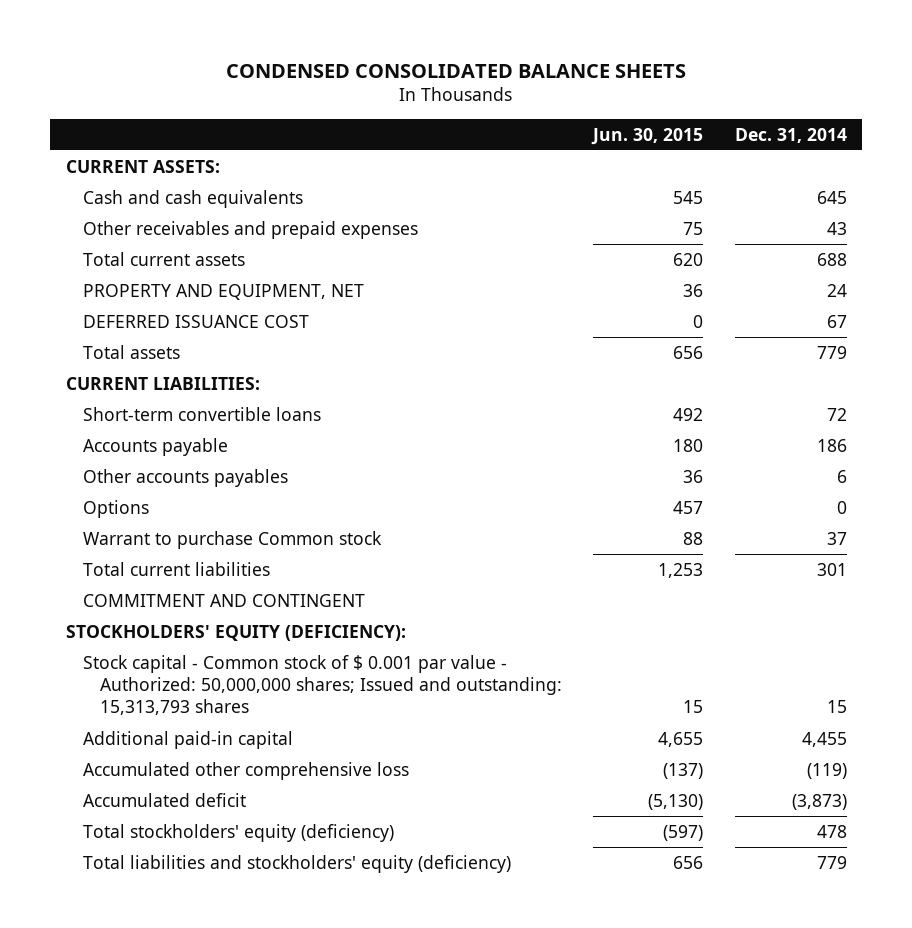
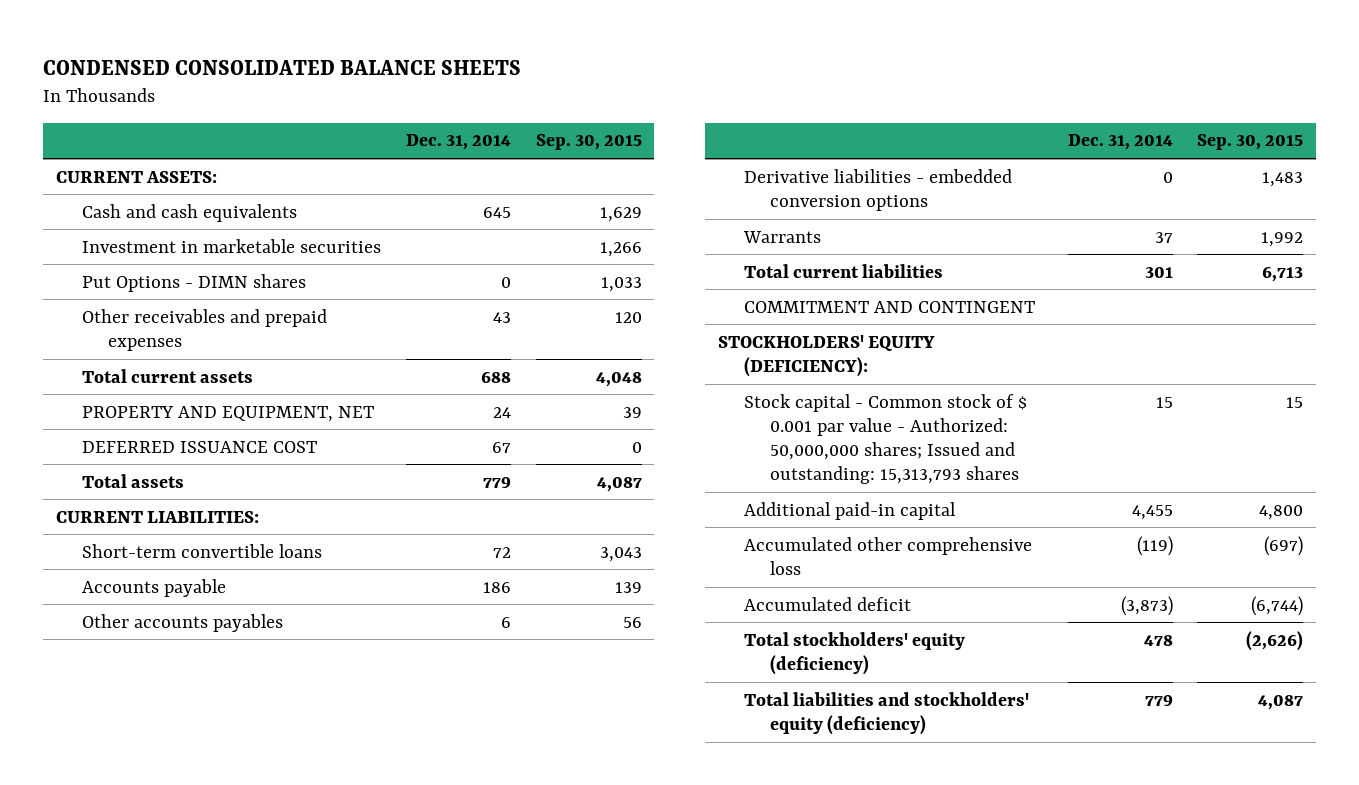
[591,127,704,145] Jun. 30, 2015 -> none
none -> [535,134,642,151] Sep. 30, 2015
none -> [81,238,381,253] Investment in marketable securities
none -> [81,273,306,292] Put Options - DIMN shares
[83,530,383,549] Warrant to purchase Common stock -> none
[83,499,150,518] Options -> [743,168,1012,211] Derivative liabilities - embedded conversion options
none -> [742,230,821,243] Warrants

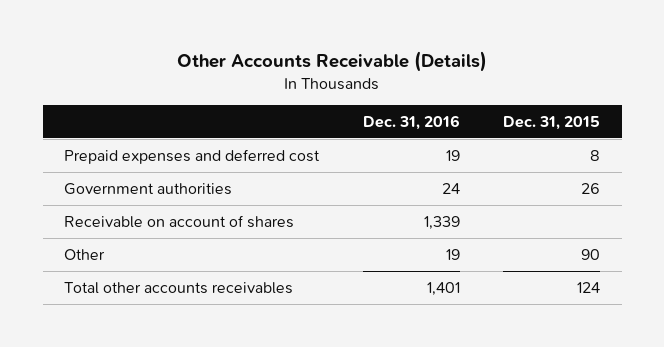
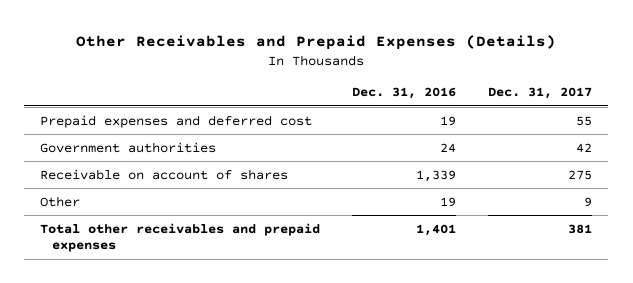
[177,51,488,73] Other Accounts Receivable (Details) -> [76,35,557,51] Other Receivables and Prepaid Expenses (Details)
[502,115,600,130] Dec. 31, 2015 -> none
none -> [488,87,593,100] Dec. 31, 2017
[64,281,294,294] Total other accounts receivables -> [40,222,321,253] Total other receivables and prepaid expenses

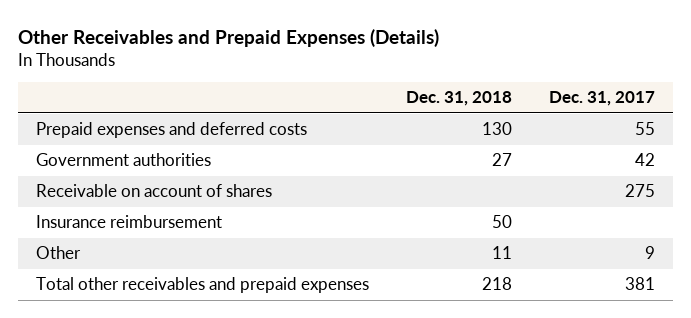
[352,87,457,100] Dec. 31, 2016 -> none
none -> [405,91,512,107] Dec. 31, 2018
[40,114,313,128] Prepaid expenses and deferred cost -> [36,122,308,139] Prepaid expenses and deferred costs
none -> [36,215,223,229] Insurance reimbursement

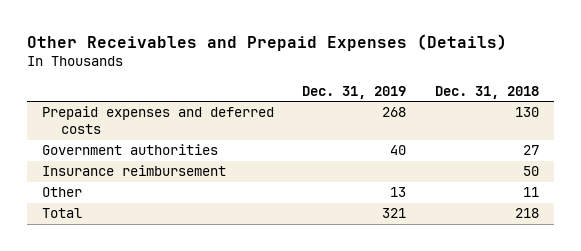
[548,91,655,107] Dec. 31, 2017 -> none
none -> [302,85,407,99] Dec. 31, 2019
[36,184,273,198] Receivable on account of shares -> none
[36,277,370,294] Total other receivables and prepaid expenses -> [41,208,82,219] Total

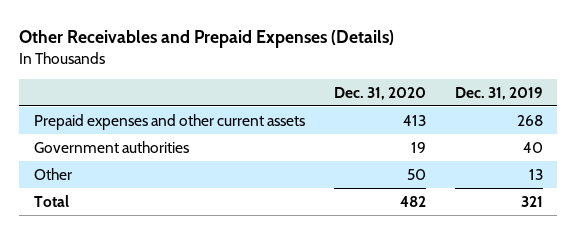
[435,85,540,99] Dec. 31, 2018 -> none
none -> [333,86,426,100] Dec. 31, 2020
[41,106,274,135] Prepaid expenses and deferred costs -> [33,113,305,130] Prepaid expenses and other current assets
[41,165,226,177] Insurance reimbursement -> none

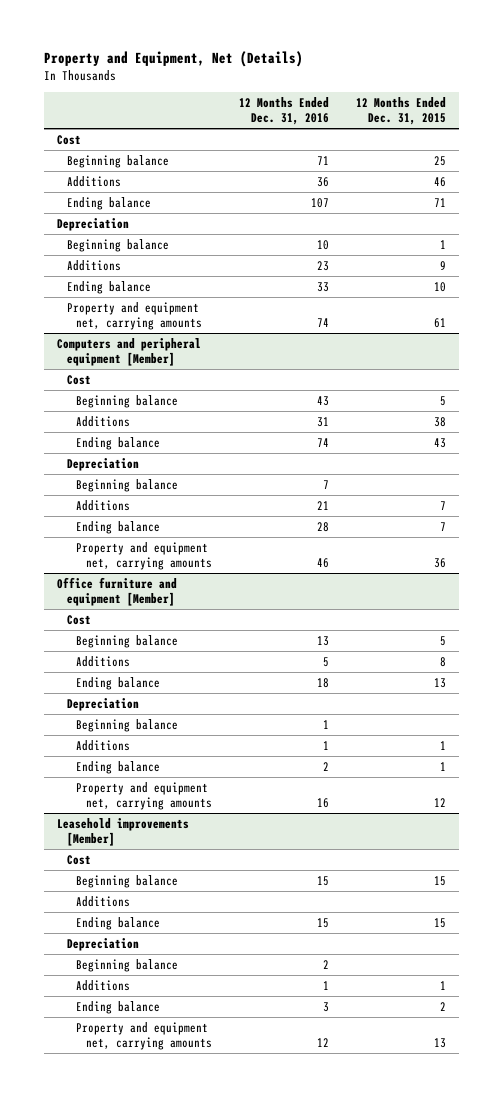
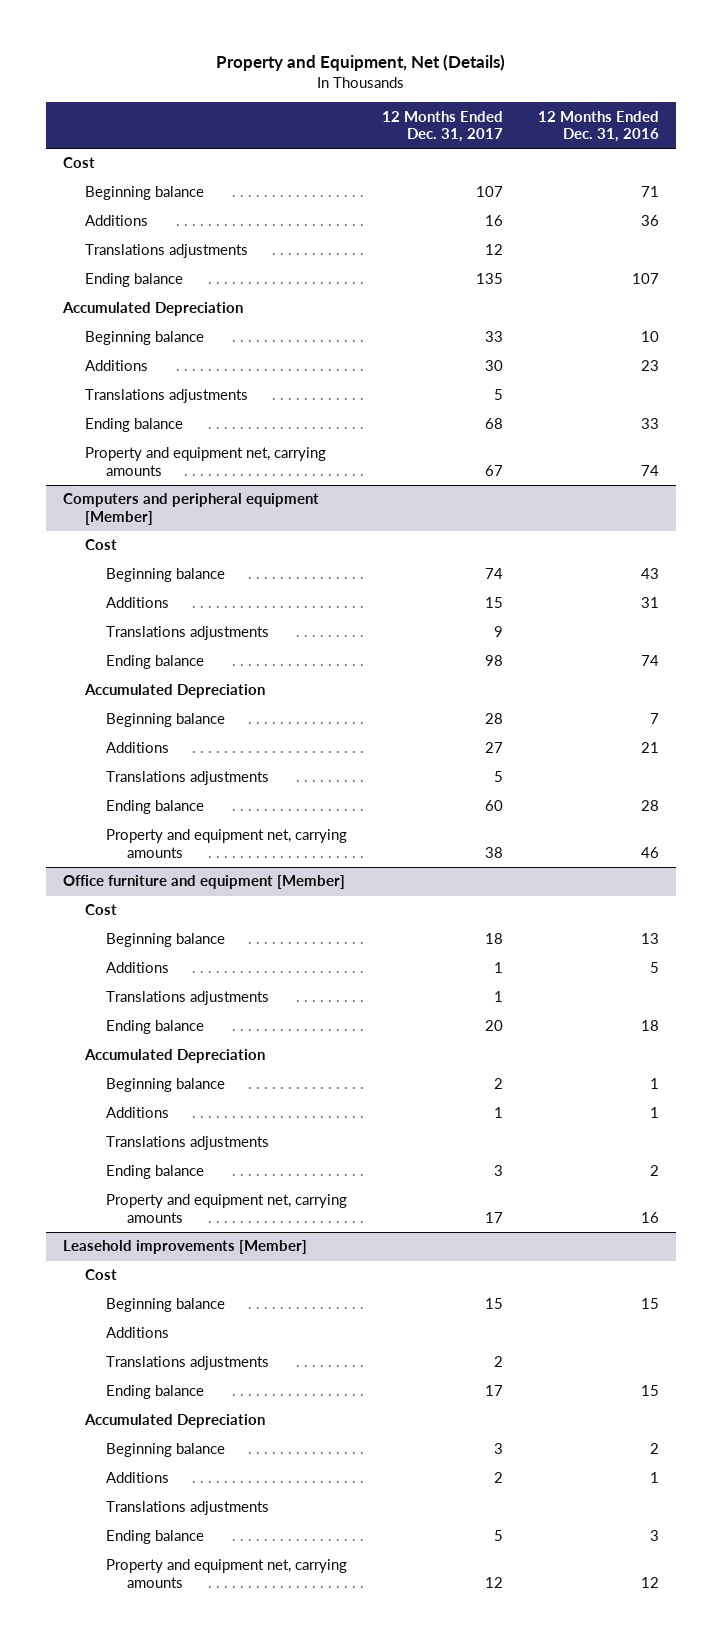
[355,96,446,126] 12 Months Ended Dec. 31, 2015 -> none
none -> [381,110,503,143] 12 Months Ended Dec. 31, 2017
none -> [84,244,248,259] Translations adjustments
[57,217,130,231] Depreciation -> [62,302,244,317] Accumulated Depreciation
none -> [84,389,248,404] Translations adjustments
none -> [106,626,270,641] Translations adjustments
[66,457,139,471] Depreciation -> [83,684,265,699] Accumulated Depreciation
none -> [106,771,270,786] Translations adjustments
none -> [106,991,270,1006] Translations adjustments
[66,697,139,711] Depreciation -> [83,1049,265,1064] Accumulated Depreciation
none -> [106,1136,270,1151] Translations adjustments
none -> [106,1356,270,1371] Translations adjustments
[66,937,139,951] Depreciation -> [83,1414,265,1429] Accumulated Depreciation
none -> [106,1501,270,1516] Translations adjustments

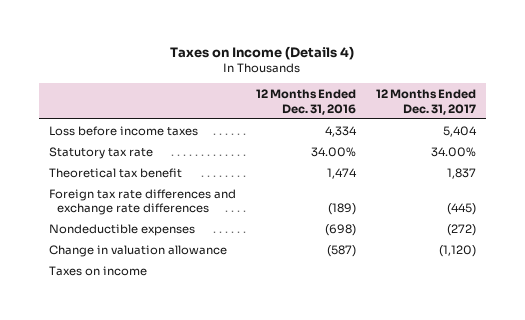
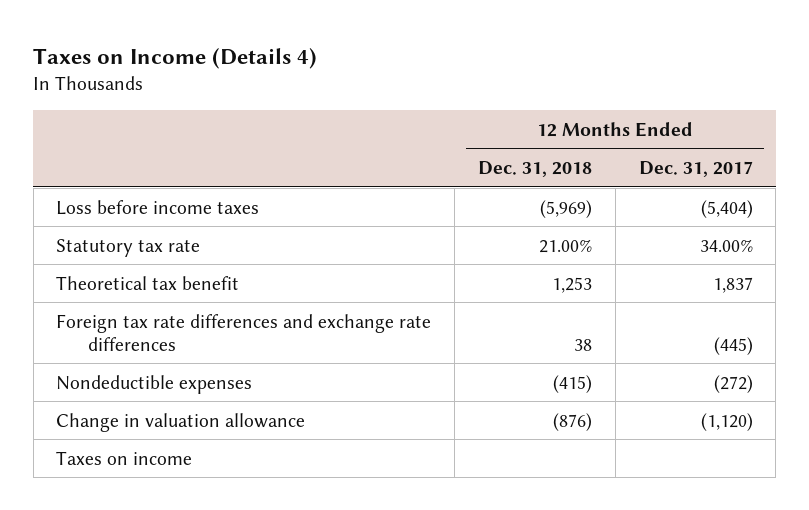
[255,89,356,115] 12 Months Ended Dec. 31, 2016 -> none
none -> [477,160,592,177] Dec. 31, 2018
[442,125,477,137] 5,404 -> [700,199,753,218] (5,404)

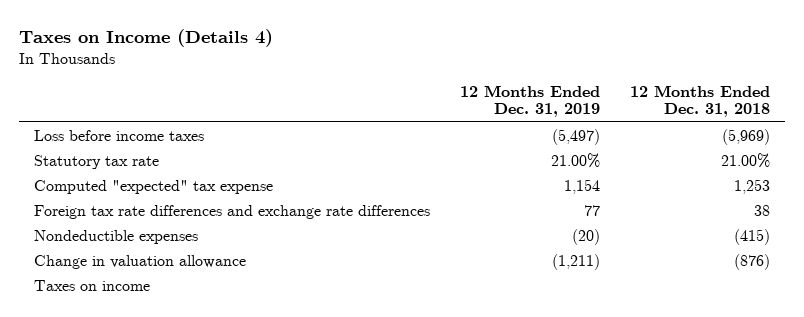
[638,160,753,177] Dec. 31, 2017 -> none
none -> [460,84,601,118] 12 Months Ended Dec. 31, 2019
[56,275,240,290] Theoretical tax benefit -> [34,179,274,194] Computed "expected" tax expense

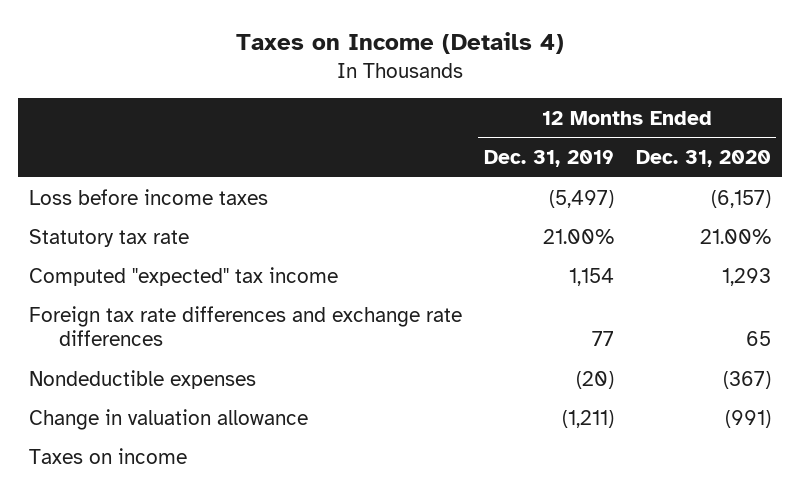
[629,84,770,118] 12 Months Ended Dec. 31, 2018 -> none
none -> [635,150,771,168] Dec. 31, 2020
[34,179,274,194] Computed "expected" tax expense -> [28,266,338,286] Computed "expected" tax income

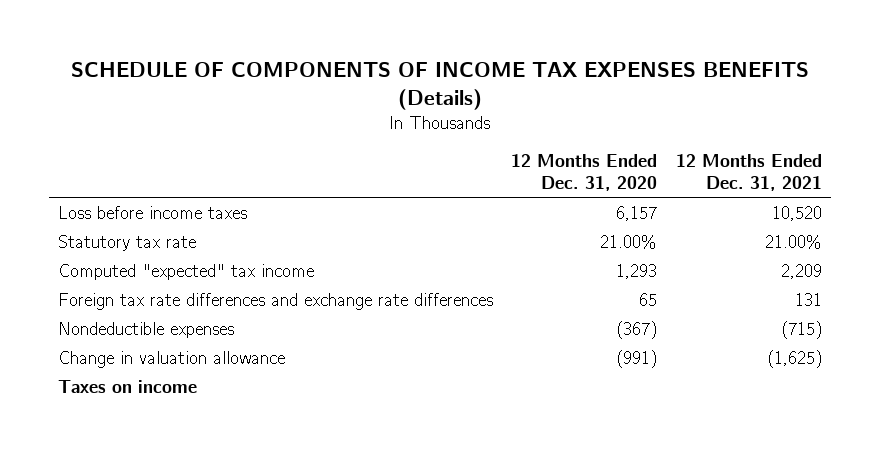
[235,31,564,54] Taxes on Income (Details 4) -> [70,62,809,110] SCHEDULE OF COMPONENTS OF INCOME TAX EXPENSES BENEFITS (Details)
[483,150,614,168] Dec. 31, 2019 -> none
none -> [675,154,822,192] 12 Months Ended Dec. 31, 2021
[710,189,771,208] (6,157) -> [616,206,658,222] 6,157

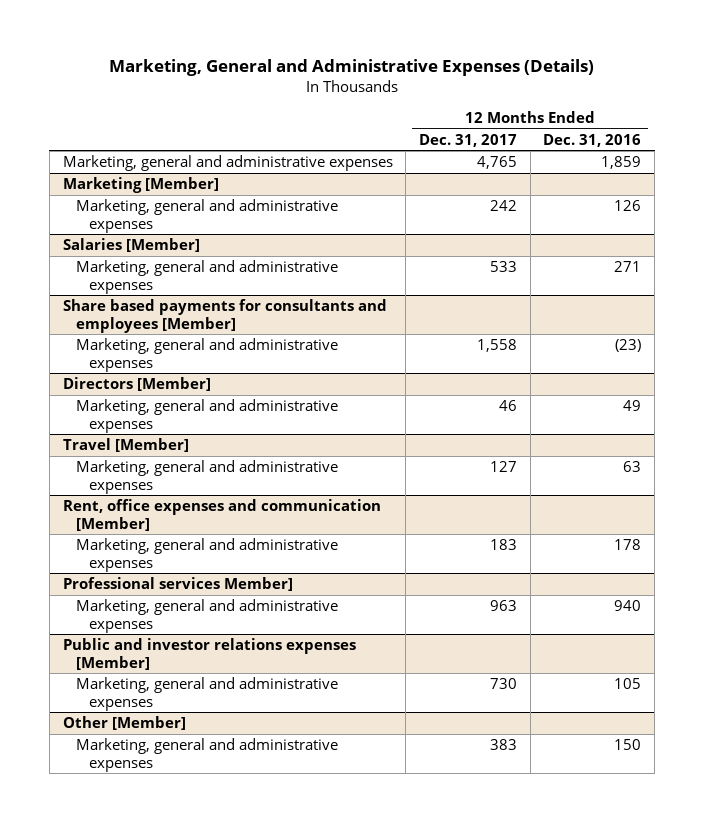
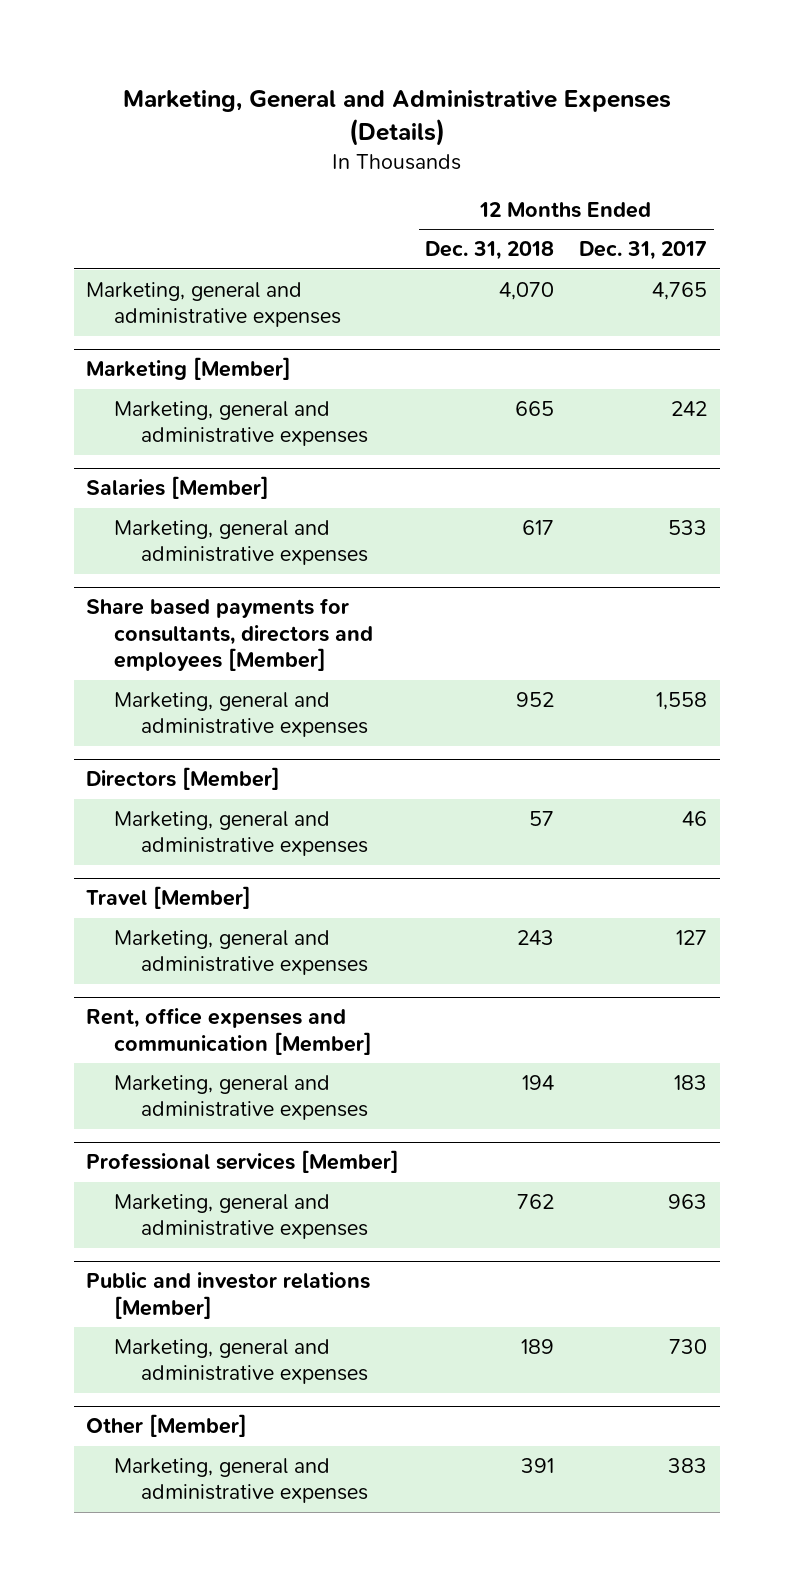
[543,133,642,147] Dec. 31, 2016 -> none
none -> [424,241,554,261] Dec. 31, 2018
[62,299,387,333] Share based payments for consultants and employees [Member] -> [86,598,373,672] Share based payments for consultants, directors and employees [Member]
[62,577,293,592] Professional services Member] -> [86,1150,400,1174] Professional services [Member]
[62,638,356,670] Public and investor relations expenses [Member] -> [86,1272,371,1319] Public and investor relations [Member]

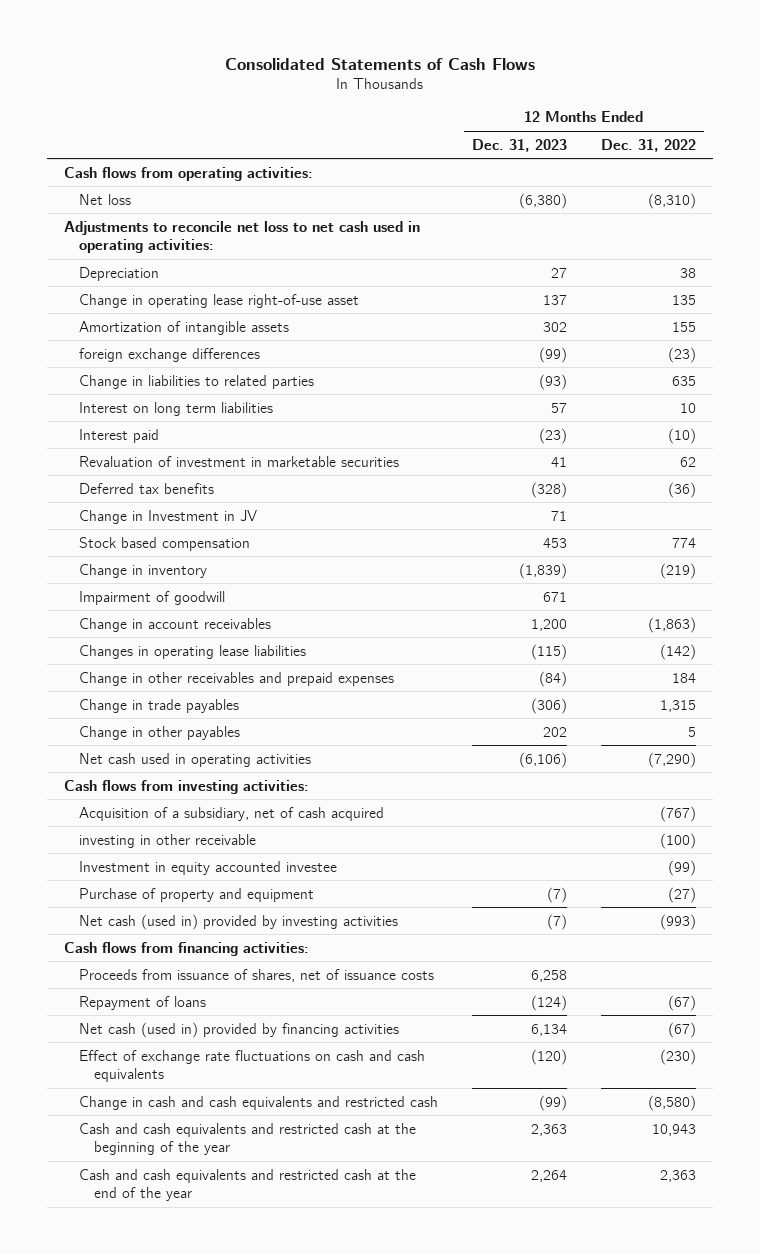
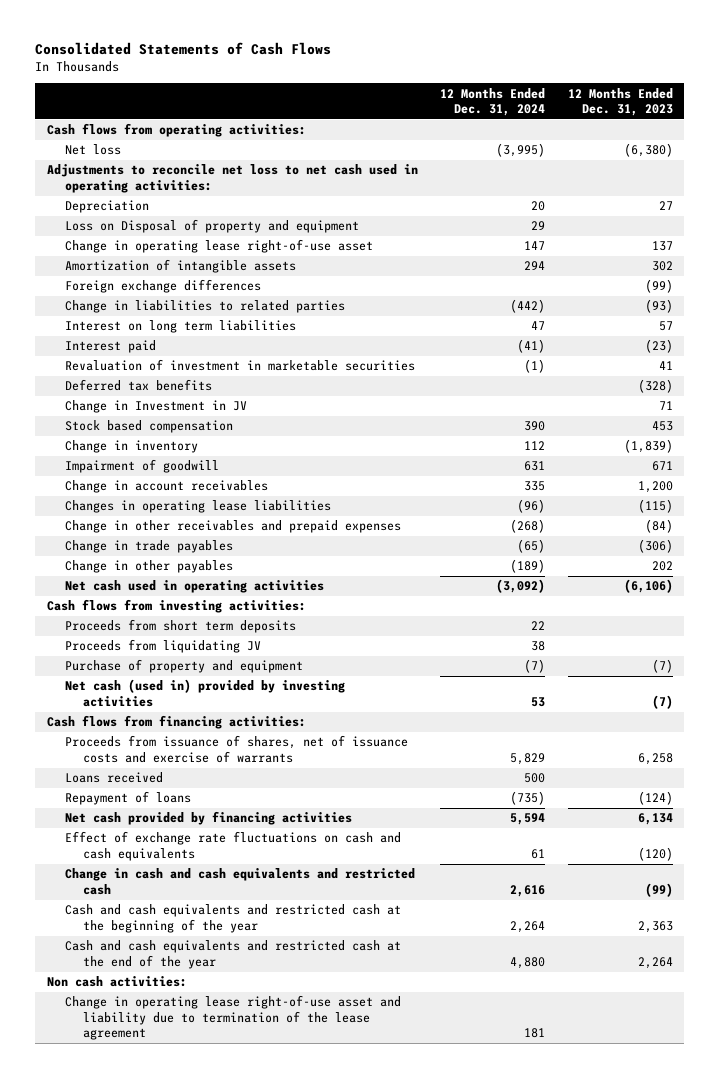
[600,138,696,152] Dec. 31, 2022 -> none
none -> [440,87,546,117] 12 Months Ended Dec. 31, 2024
none -> [64,219,359,234] Loss on Disposal of property and equipment
[79,347,261,362] foreign exchange differences -> [64,279,261,294] Foreign exchange differences
[79,806,385,821] Acquisition of a subsidiary, net of cash acquired -> none
[79,833,257,848] investing in other receivable -> none
[79,860,338,875] Investment in equity accounted investee -> none
none -> [64,619,296,634] Proceeds from short term deposits
none -> [64,639,261,654] Proceeds from liquidating JV
[79,968,435,982] Proceeds from issuance of shares, net of issuance costs -> [64,735,408,763] Proceeds from issuance of shares, net of issuance costs and exercise of warrants
none -> [64,772,163,784] Loans received
[79,1021,400,1038] Net cash (used in) provided by financing activities -> [64,811,352,826] Net cash provided by financing activities
none -> [46,976,187,988] Non cash activities:
none -> [64,995,401,1041] Change in operating lease right-of-use asset and liability due to termination of the lease agreement

